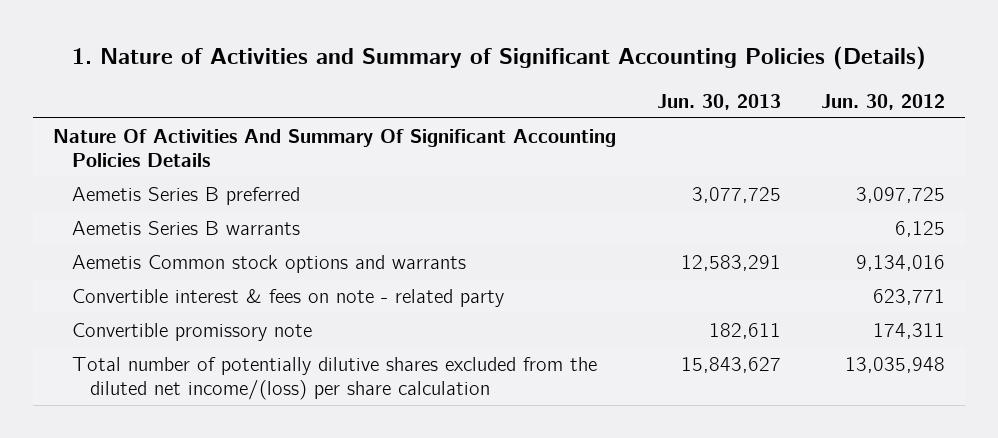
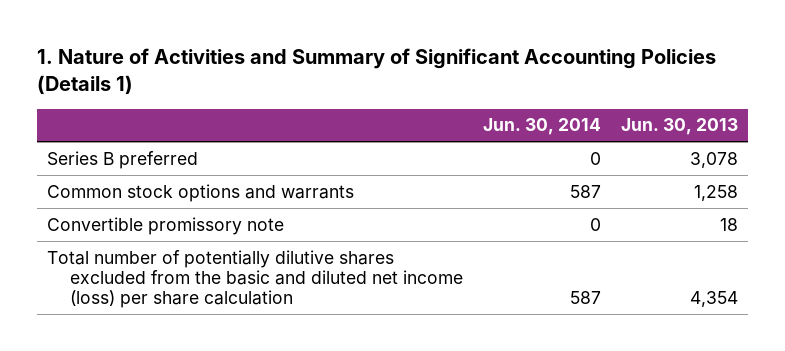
[72,46,927,71] 1. Nature of Activities and Summary of Significant Accounting Policies (Details) -> [37,48,717,95] 1. Nature of Activities and Summary of Significant Accounting Policies (Details 1)
[820,93,945,110] Jun. 30, 2012 -> none
none -> [482,118,601,136] Jun. 30, 2014
[53,128,617,168] Nature Of Activities And Summary Of Significant Accounting Policies Details -> none
[71,220,300,235] Aemetis Series B warrants -> none
[71,288,504,307] Convertible interest & fees on note - related party -> none
[71,186,300,205] Aemetis Series B preferred -> [47,150,199,169] Series B preferred
[691,186,781,203] 3,077,725 -> [689,151,738,168] 3,078
[71,254,466,273] Aemetis Common stock options and warrants -> [47,183,355,202] Common stock options and warrants
[680,254,781,271] 12,583,291 -> [693,184,738,201] 1,258
[708,322,781,339] 182,611 -> [719,217,738,231] 18
[71,356,597,401] Total number of potentially dilutive shares excluded from the diluted net income/(loss) per share calculation -> [47,249,464,309] Total number of potentially dilutive shares excluded from the basic and diluted net income (loss) per share calculation
[680,356,781,373] 15,843,627 -> [689,291,738,308] 4,354

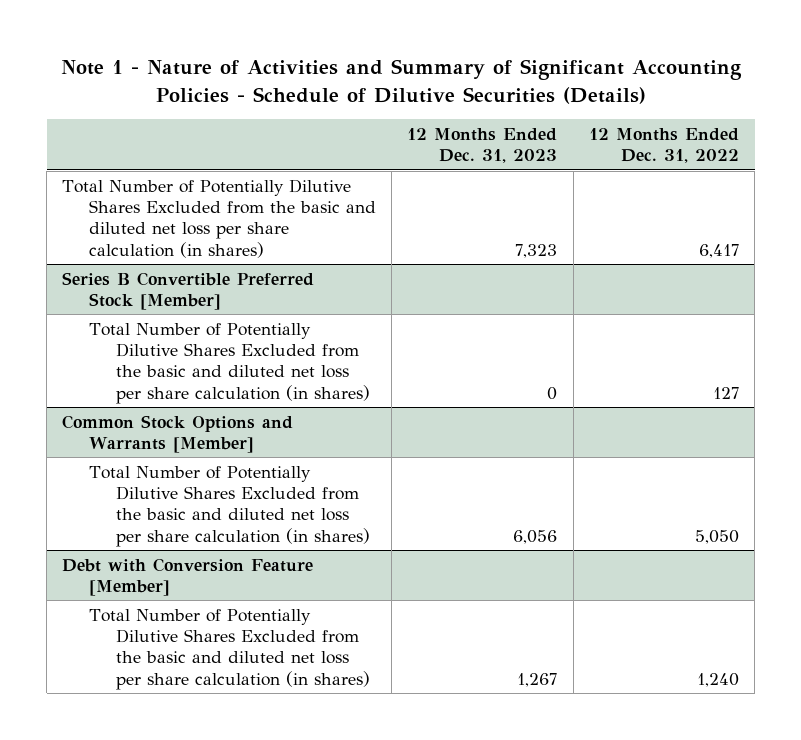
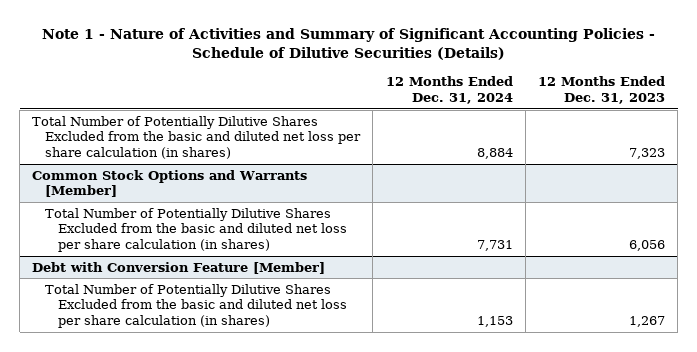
[588,128,739,164] 12 Months Ended Dec. 31, 2022 -> none
none -> [385,76,513,104] 12 Months Ended Dec. 31, 2024
[62,271,315,311] Series B Convertible Preferred Stock [Member] -> none
[89,322,370,404] Total Number of Potentially Dilutive Shares Excluded from the basic and diluted net loss per share calculation (in shares) -> none

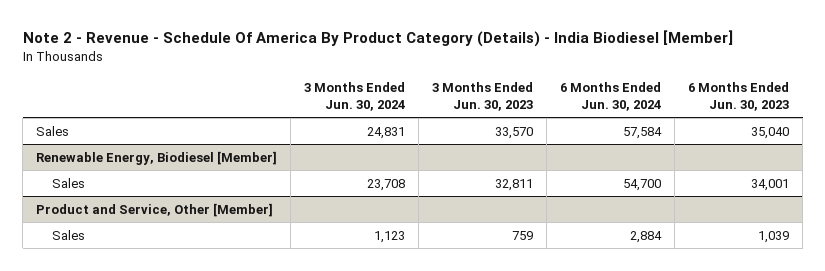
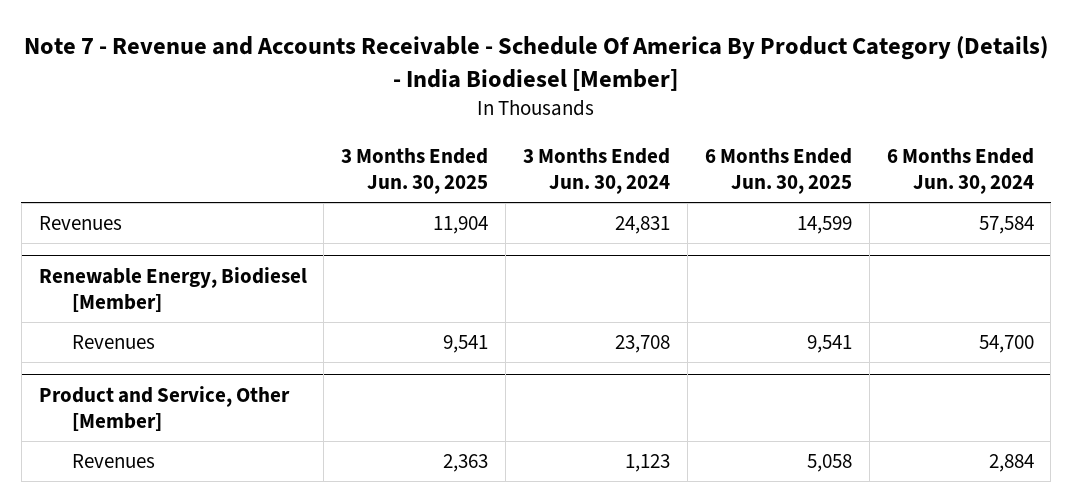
[22,29,733,47] Note 2 - Revenue - Schedule Of America By Product Category (Details) - India Biodiesel [Member] -> [24,35,1049,91] Note 7 - Revenue and Accounts Receivable - Schedule Of America By Product Category (Details) - India Biodiesel [Member]
[432,81,534,111] 3 Months Ended Jun. 30, 2023 -> none
[688,81,790,111] 6 Months Ended Jun. 30, 2023 -> none
none -> [341,148,489,194] 3 Months Ended Jun. 30, 2025
none -> [704,148,852,194] 6 Months Ended Jun. 30, 2025
[36,125,70,136] Sales -> [38,215,122,230] Revenues
[51,177,85,188] Sales -> [71,334,155,349] Revenues
[51,229,85,240] Sales -> [71,453,155,468] Revenues

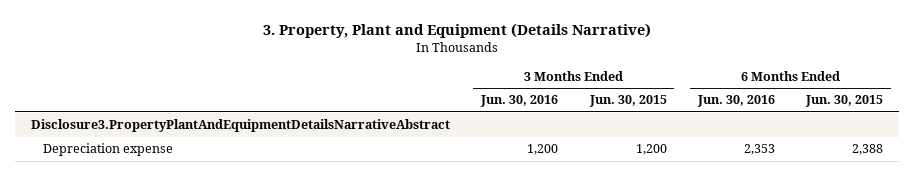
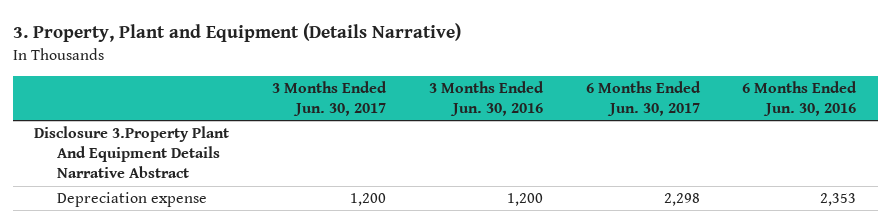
[588,95,667,108] Jun. 30, 2015 -> none
[805,95,884,108] Jun. 30, 2015 -> none
none -> [272,80,388,116] 3 Months Ended Jun. 30, 2017
none -> [585,80,701,116] 6 Months Ended Jun. 30, 2017
[30,119,450,133] Disclosure3.PropertyPlantAndEquipmentDetailsNarrativeAbstract -> [34,126,230,179] Disclosure 3.Property Plant And Equipment Details Narrative Abstract

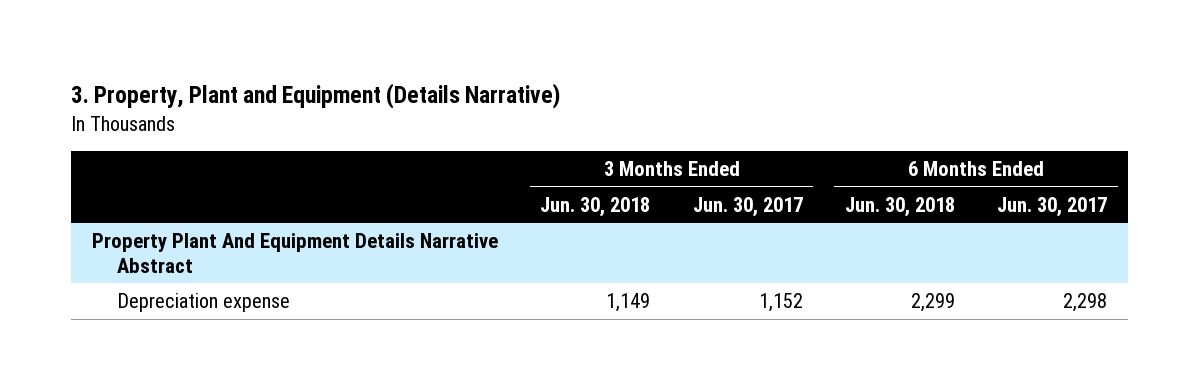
[428,80,544,116] 3 Months Ended Jun. 30, 2016 -> none
[742,80,858,116] 6 Months Ended Jun. 30, 2016 -> none
none -> [540,196,651,217] Jun. 30, 2018
none -> [844,196,955,217] Jun. 30, 2018
[34,126,230,179] Disclosure 3.Property Plant And Equipment Details Narrative Abstract -> [92,233,499,273] Property Plant And Equipment Details Narrative Abstract
[350,193,387,207] 1,200 -> [758,293,803,313] 1,152

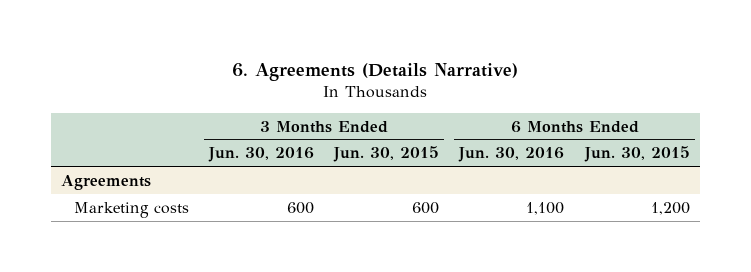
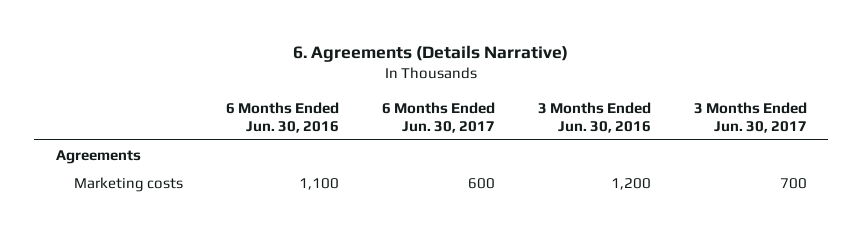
[333,146,440,163] Jun. 30, 2015 -> none
[583,146,690,163] Jun. 30, 2015 -> none
none -> [381,101,495,133] 6 Months Ended Jun. 30, 2017
none -> [693,101,807,133] 3 Months Ended Jun. 30, 2017
[287,201,315,214] 600 -> [610,177,651,190] 1,200

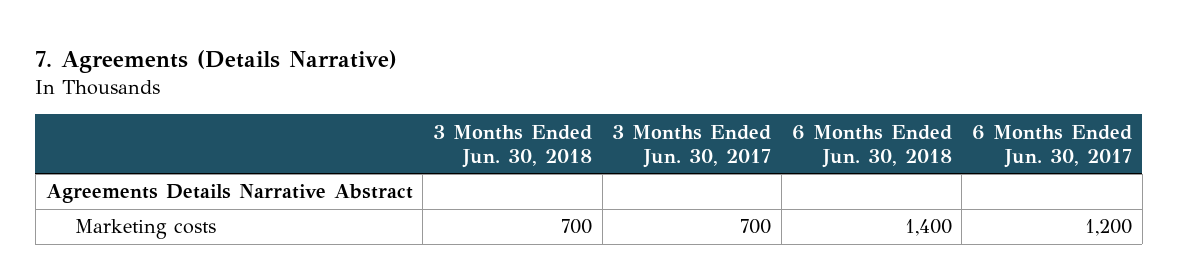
[293,44,569,62] 6. Agreements (Details Narrative) -> [35,49,398,73] 7. Agreements (Details Narrative)
[225,101,339,133] 6 Months Ended Jun. 30, 2016 -> none
[537,101,651,133] 3 Months Ended Jun. 30, 2016 -> none
none -> [433,124,593,169] 3 Months Ended Jun. 30, 2018
none -> [791,124,952,169] 6 Months Ended Jun. 30, 2018
[55,149,141,164] Agreements -> none
none -> [45,184,413,204] Agreements Details Narrative Abstract
[467,177,495,189] 600 -> [1085,219,1133,237] 1,200

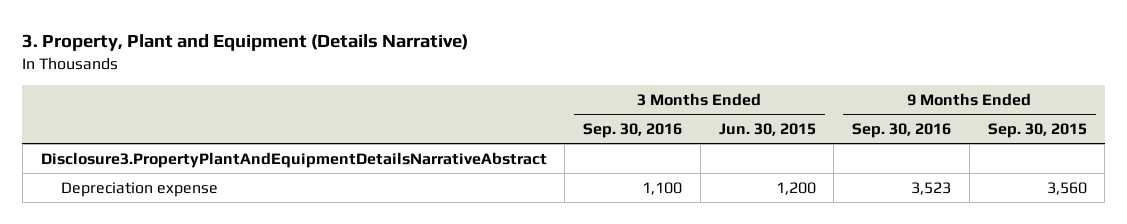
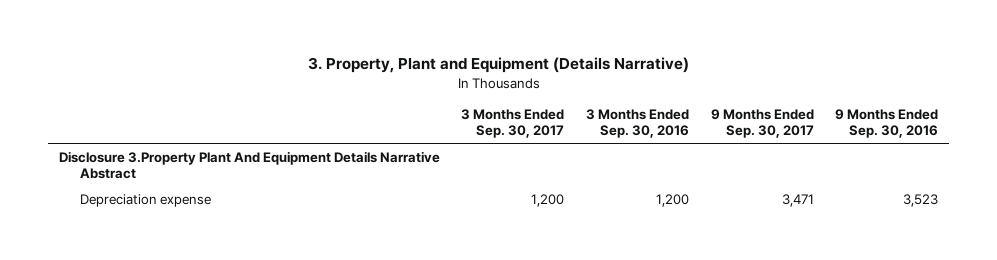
[718,123,816,137] Jun. 30, 2015 -> none
[987,123,1087,139] Sep. 30, 2015 -> none
none -> [461,108,565,139] 3 Months Ended Sep. 30, 2017
none -> [710,108,814,139] 9 Months Ended Sep. 30, 2017
[40,151,547,168] Disclosure3.PropertyPlantAndEquipmentDetailsNarrativeAbstract -> [58,150,440,179] Disclosure 3.Property Plant And Equipment Details Narrative Abstract
[642,181,683,195] 1,100 -> [656,193,690,207] 1,200

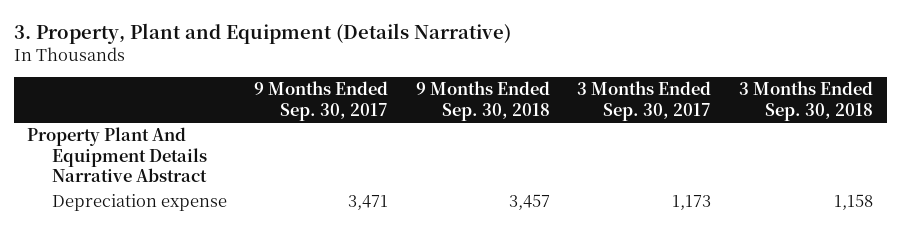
[586,108,690,139] 3 Months Ended Sep. 30, 2016 -> none
[835,108,939,139] 9 Months Ended Sep. 30, 2016 -> none
none -> [415,81,550,122] 9 Months Ended Sep. 30, 2018
none -> [738,81,873,122] 3 Months Ended Sep. 30, 2018
[58,150,440,179] Disclosure 3.Property Plant And Equipment Details Narrative Abstract -> [27,127,207,183] Property Plant And Equipment Details Narrative Abstract
[531,193,565,207] 1,200 -> [672,195,712,211] 1,173

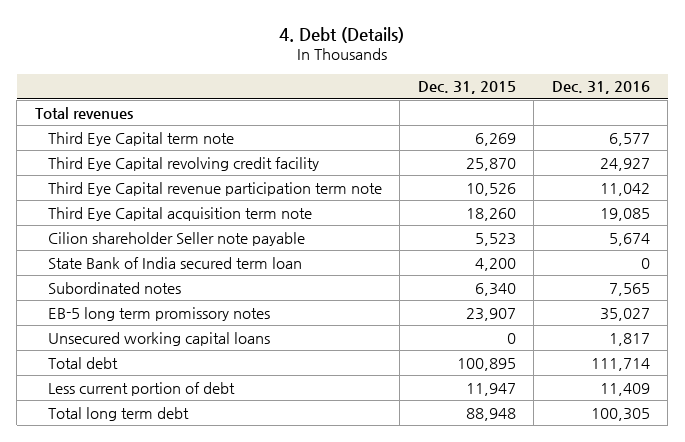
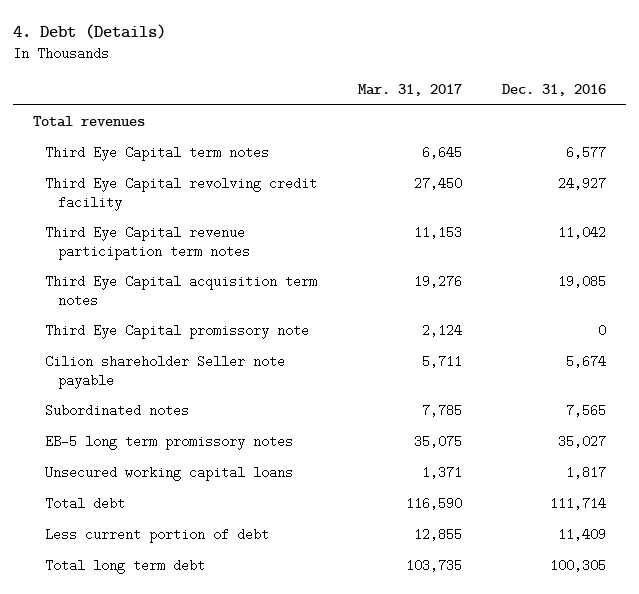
[417,81,516,95] Dec. 31, 2015 -> none
none -> [357,84,462,97] Mar. 31, 2017
[47,131,234,146] Third Eye Capital term note -> [45,146,270,162] Third Eye Capital term notes
[47,181,382,196] Third Eye Capital revenue participation term note -> [45,226,250,260] Third Eye Capital revenue participation term notes
[47,206,312,221] Third Eye Capital acquisition term note -> [45,275,318,307] Third Eye Capital acquisition term notes
none -> [45,324,310,340] Third Eye Capital promissory note
[47,256,302,269] State Bank of India secured term loan -> none

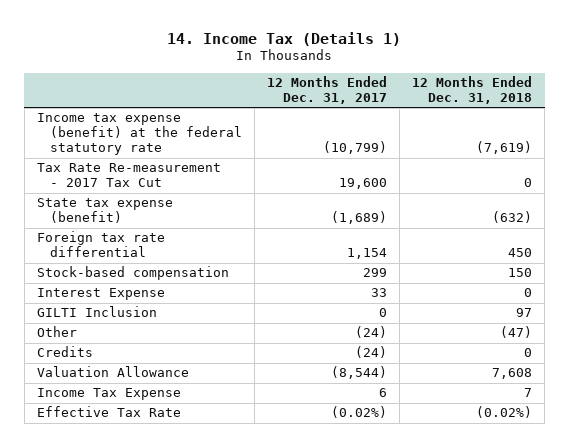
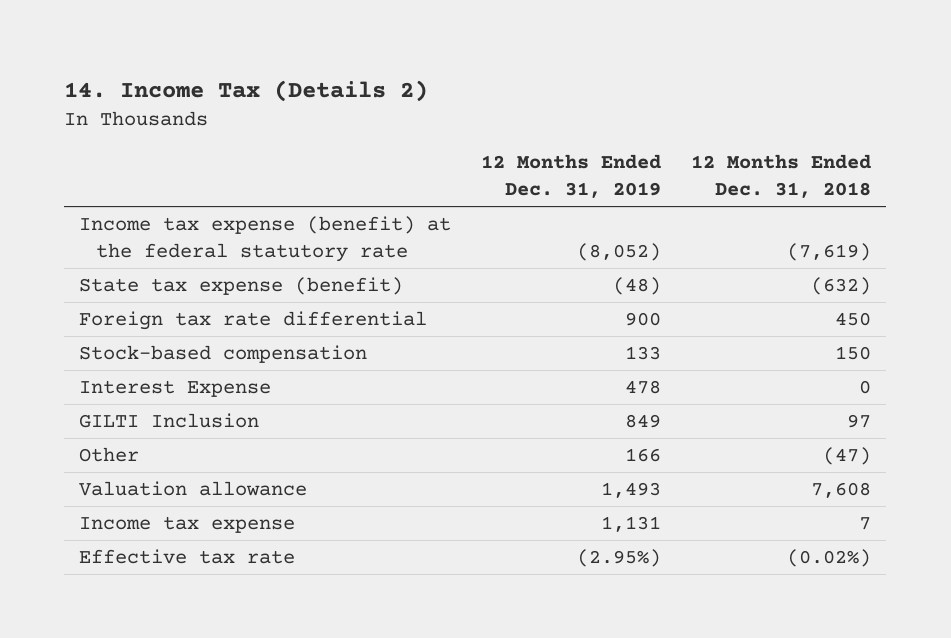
[167,31,402,46] 14. Income Tax (Details 1) -> [64,79,429,102] 14. Income Tax (Details 2)
[267,76,388,105] 12 Months Ended Dec. 31, 2017 -> none
none -> [481,154,662,199] 12 Months Ended Dec. 31, 2019
[36,163,221,188] Tax Rate Re-measurement - 2017 Tax Cut -> none
[36,346,93,358] Credits -> none
[36,366,189,378] Valuation Allowance -> [79,481,308,497] Valuation allowance
[36,388,181,401] Income Tax Expense -> [79,516,296,534] Income tax expense
[36,406,181,418] Effective Tax Rate -> [79,549,296,565] Effective tax rate

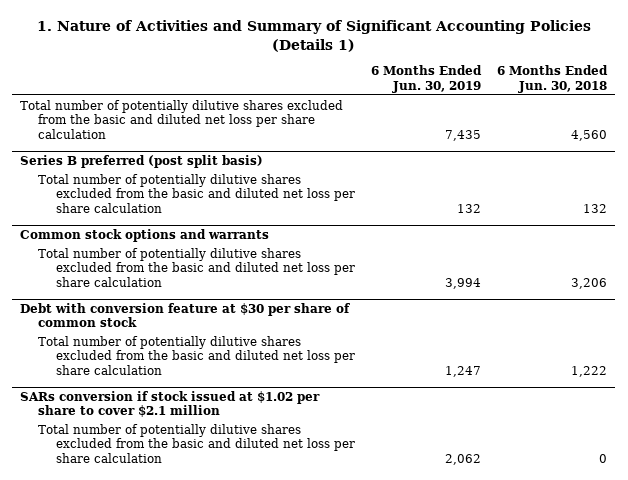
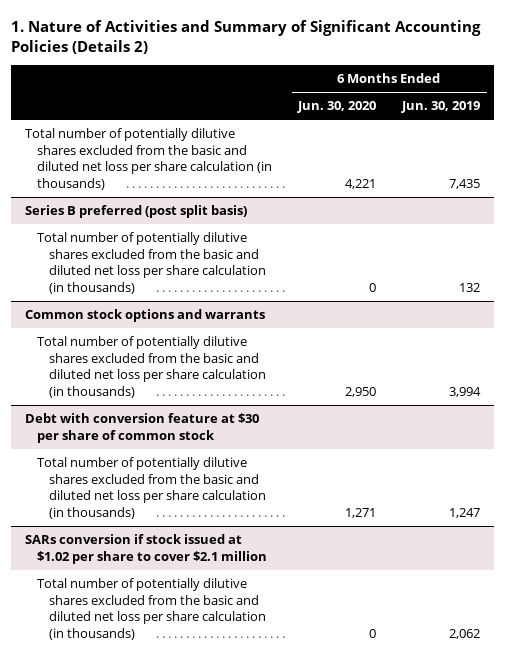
[36,20,591,52] 1. Nature of Activities and Summary of Significant Accounting Policies (Details 1) -> [11,19,482,55] 1. Nature of Activities and Summary of Significant Accounting Policies (Details 2)
[497,65,609,93] 6 Months Ended Jun. 30, 2018 -> none
none -> [297,101,377,114] Jun. 30, 2020
[20,99,344,139] Total number of potentially dilutive shares excluded from the basic and diluted net loss per share calculation -> [24,128,272,191] Total number of potentially dilutive shares excluded from the basic and diluted net loss per share calculation (in thousands)
[38,173,355,213] Total number of potentially dilutive shares excluded from the basic and diluted net loss per share calculation -> [36,232,267,295] Total number of potentially dilutive shares excluded from the basic and diluted net loss per share calculation (in thousands)
[38,247,355,287] Total number of potentially dilutive shares excluded from the basic and diluted net loss per share calculation -> [36,336,267,399] Total number of potentially dilutive shares excluded from the basic and diluted net loss per share calculation (in thousands)
[38,335,355,375] Total number of potentially dilutive shares excluded from the basic and diluted net loss per share calculation -> [36,457,267,520] Total number of potentially dilutive shares excluded from the basic and diluted net loss per share calculation (in thousands)
[38,423,355,463] Total number of potentially dilutive shares excluded from the basic and diluted net loss per share calculation -> [36,578,267,641] Total number of potentially dilutive shares excluded from the basic and diluted net loss per share calculation (in thousands)

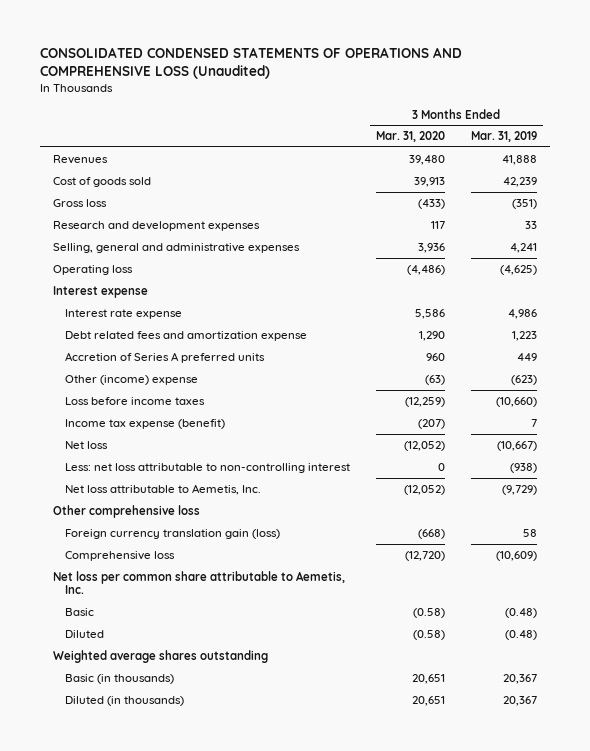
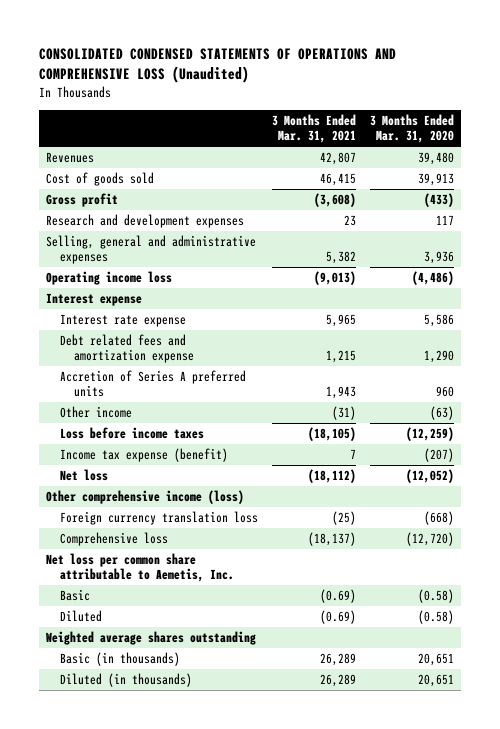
[470,131,537,143] Mar. 31, 2019 -> none
none -> [272,114,357,144] 3 Months Ended Mar. 31, 2021
[53,198,108,207] Gross loss -> [46,193,119,208] Gross profit
[53,264,134,275] Operating loss -> [46,271,173,286] Operating income loss
[65,374,199,385] Other (income) expense -> [60,406,133,419] Other income
[65,462,351,473] Less: net loss attributable to non-controlling interest -> none
[65,483,262,495] Net loss attributable to Aemetis, Inc. -> none
[53,504,201,518] Other comprehensive loss -> [46,490,245,505] Other comprehensive income (loss)
[65,528,281,539] Foreign currency translation gain (loss) -> [60,511,259,526] Foreign currency translation loss

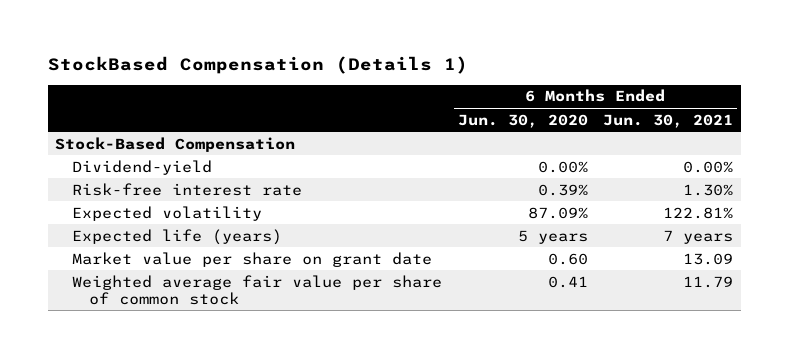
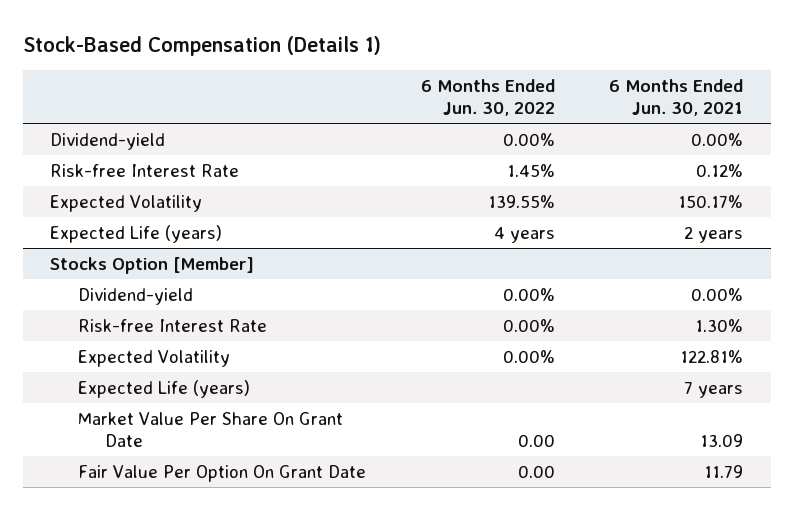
[47,56,468,75] StockBased Compensation (Details 1) -> [23,35,382,56] Stock-Based Compensation (Details 1)
[457,113,588,128] Jun. 30, 2020 -> none
none -> [420,78,555,117] 6 Months Ended Jun. 30, 2022
[55,136,296,152] Stock-Based Compensation -> none
[72,182,303,196] Risk-free interest rate -> [50,163,240,177] Risk-free Interest Rate
[683,183,734,196] 1.30% -> [696,163,744,177] 0.12%
[72,205,263,221] Expected volatility -> [50,194,203,212] Expected Volatility
[663,206,734,219] 122.81% -> [678,194,744,208] 150.17%
[72,228,283,245] Expected life (years) -> [50,224,223,243] Expected Life (years)
[663,229,734,244] 7 years -> [684,225,744,243] 2 years
none -> [50,256,255,274] Stocks Option [Member]
none -> [77,287,193,305] Dividend-yield
none -> [77,318,267,332] Risk-free Interest Rate
none -> [77,349,230,367] Expected Volatility
none -> [77,379,250,398] Expected Life (years)
[72,251,433,267] Market value per share on grant date -> [77,411,343,448] Market Value Per Share On Grant Date
[72,274,443,305] Weighted average fair value per share of common stock -> [77,464,366,482] Fair Value Per Option On Grant Date

